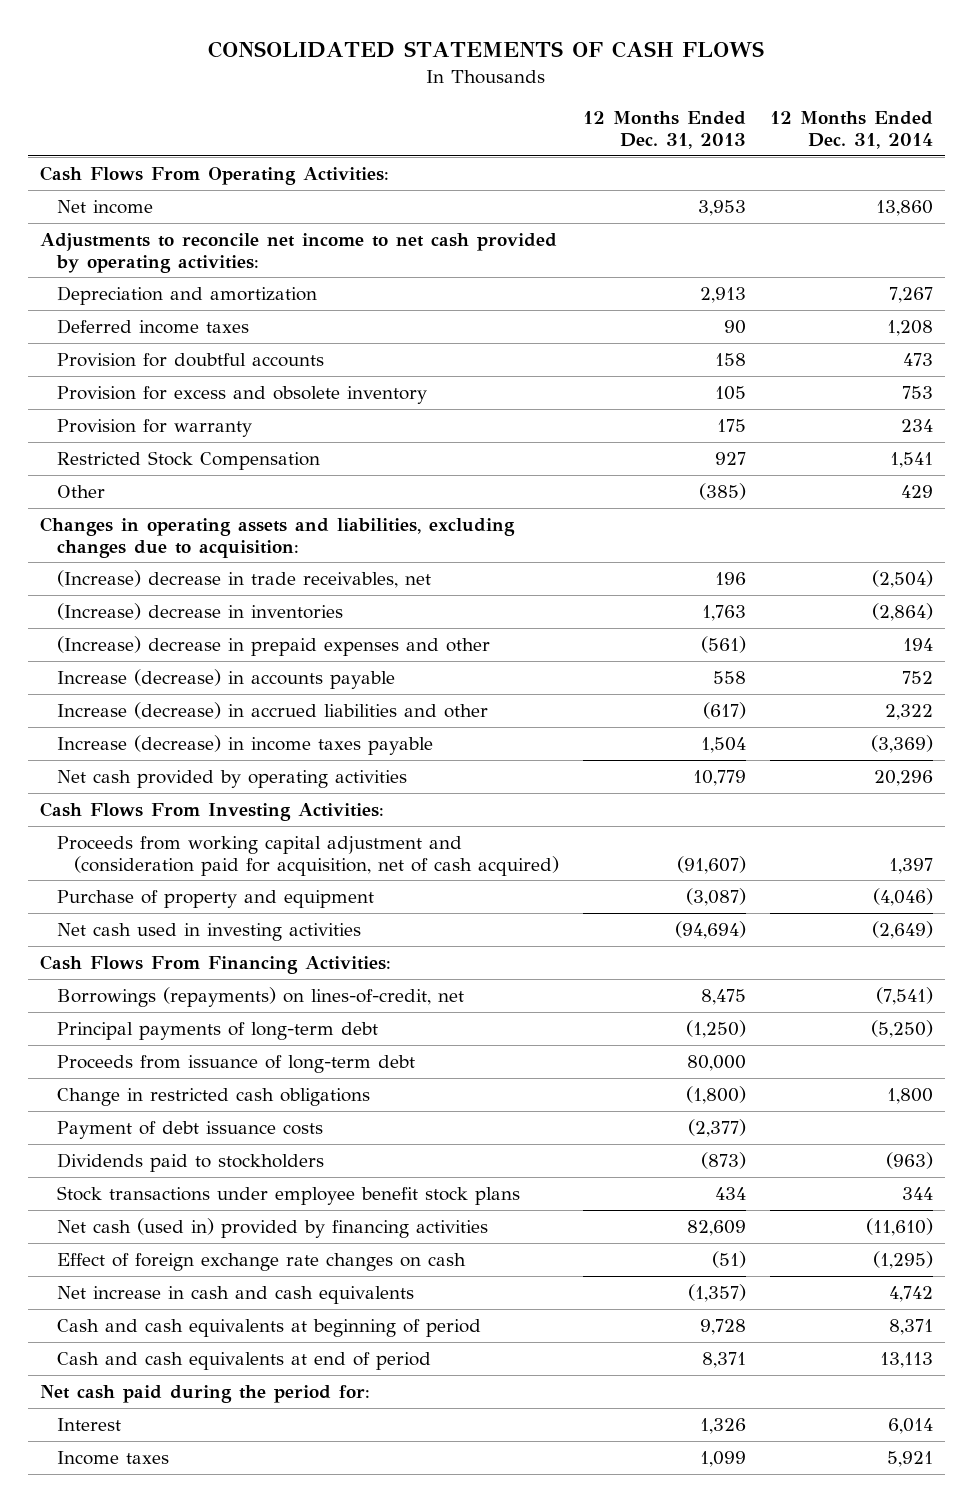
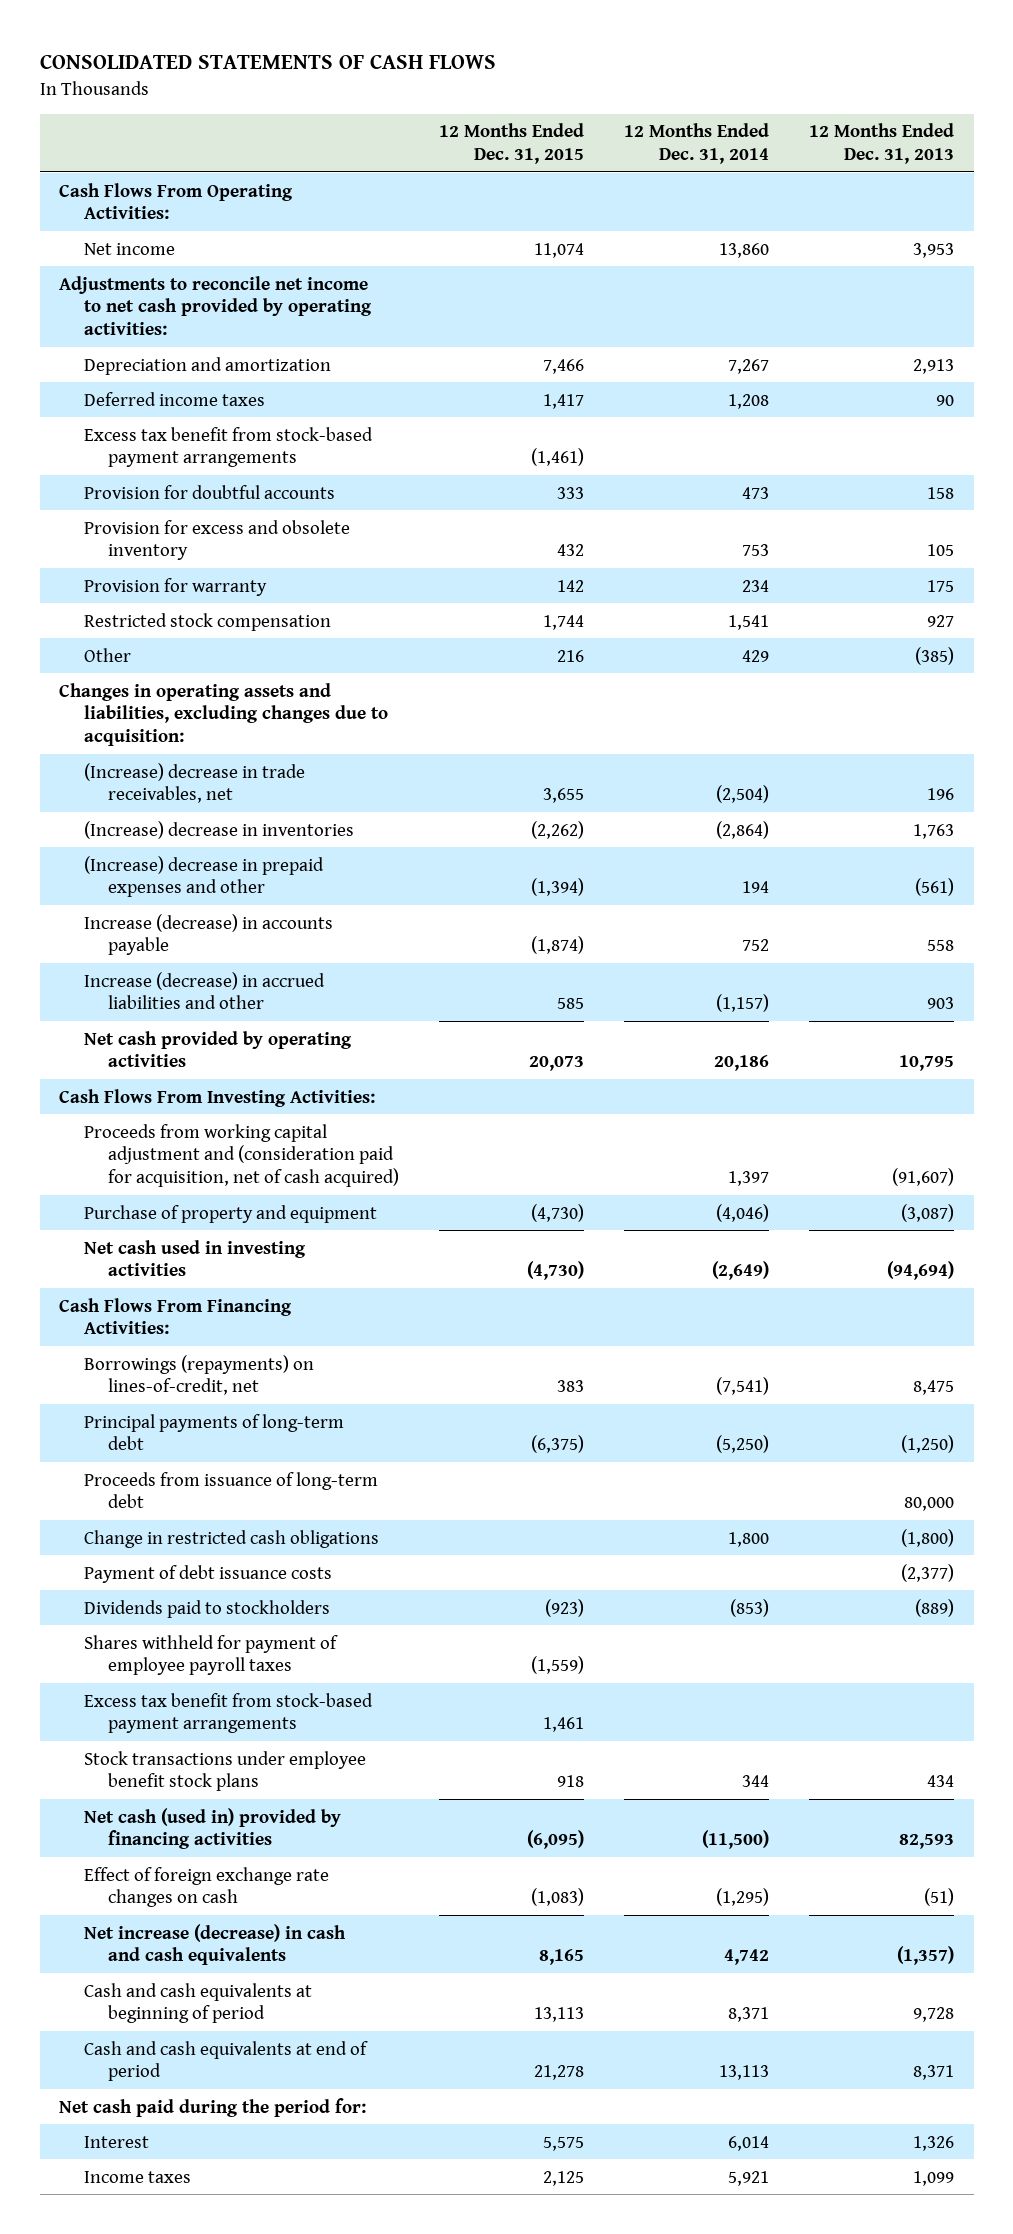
none -> [439,123,585,165] 12 Months Ended Dec. 31, 2015
none -> [83,426,373,468] Excess tax benefit from stock-based payment arrangements
[56,450,320,470] Restricted Stock Compensation -> [83,612,331,631] Restricted stock compensation
[56,734,433,755] Increase (decrease) in income taxes payable -> none
[702,701,746,719] (617) -> [926,997,954,1010] 903
[884,703,933,720] 2,322 -> [715,994,769,1013] (1,157)
[692,769,746,786] 10,779 -> [898,1055,954,1072] 10,795
[873,769,933,786] 20,296 -> [713,1055,769,1072] 20,186
[700,1151,746,1169] (873) -> [914,1598,954,1617] (889)
[885,1151,933,1169] (963) -> [729,1598,769,1617] (853)
none -> [83,1634,338,1676] Shares withheld for payment of employee payroll taxes
none -> [83,1692,373,1734] Excess tax benefit from stock-based payment arrangements
[686,1219,746,1236] 82,609 -> [898,1834,954,1850] 82,593
[865,1217,933,1236] (11,610) -> [701,1830,769,1850] (11,500)
[56,1285,414,1304] Net increase in cash and cash equivalents -> [83,1923,346,1966] Net increase (decrease) in cash and cash equivalents

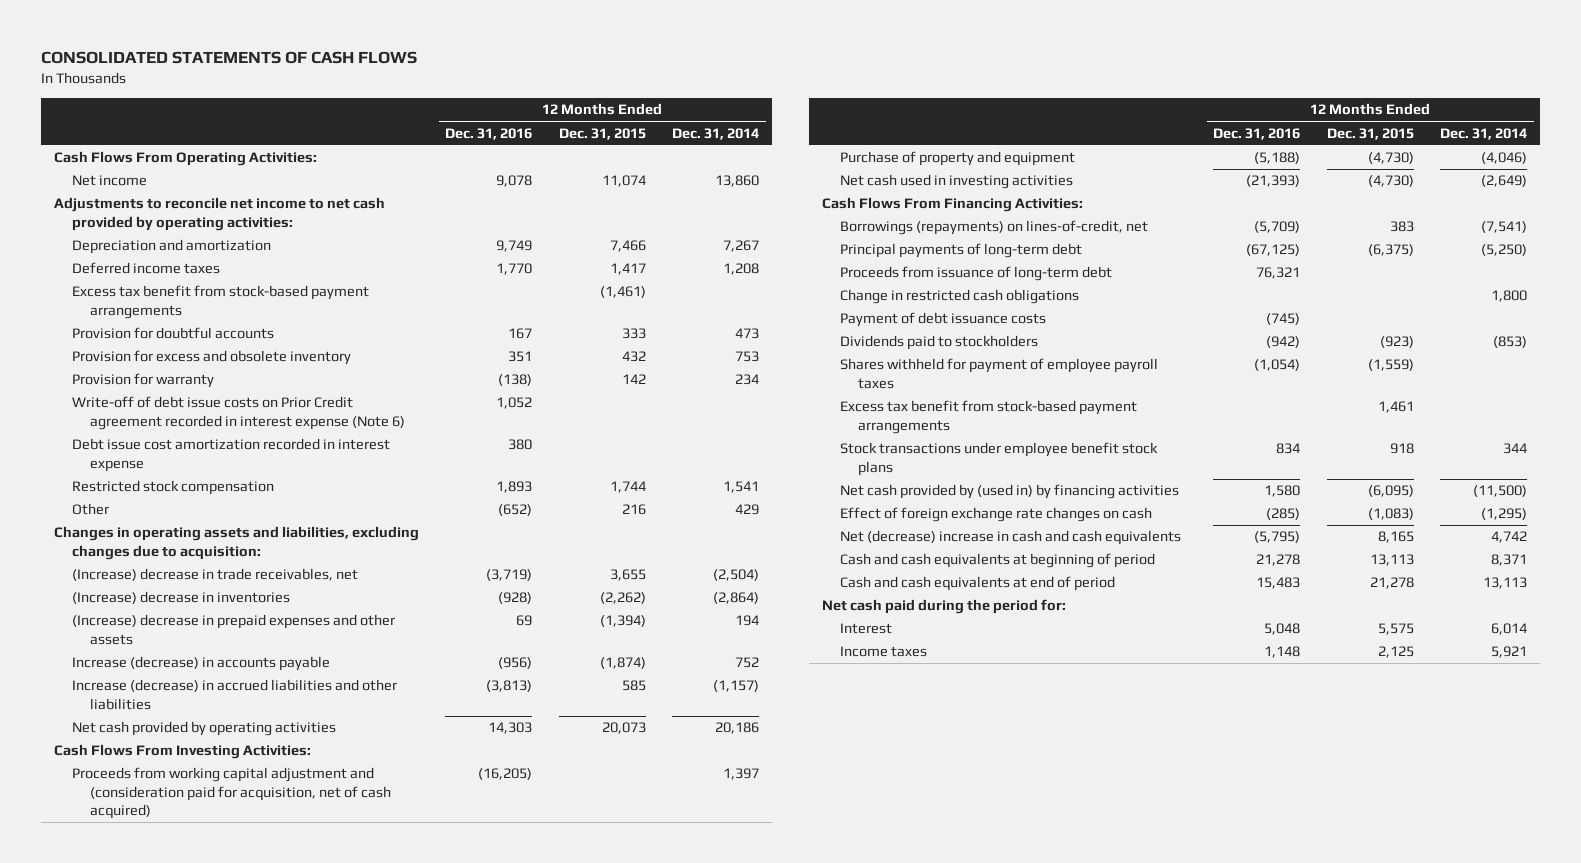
[808,123,954,165] 12 Months Ended Dec. 31, 2013 -> none
none -> [445,127,533,140] Dec. 31, 2016
none -> [71,396,405,430] Write-off of debt issue costs on Prior Credit agreement recorded in interest expense (Note 6)
none -> [71,438,390,472] Debt issue cost amortization recorded in interest expense
[83,855,324,898] (Increase) decrease in prepaid expenses and other -> [71,614,395,645] (Increase) decrease in prepaid expenses and other assets
[83,971,325,1010] Increase (decrease) in accrued liabilities and other -> [71,679,397,710] Increase (decrease) in accrued liabilities and other liabilities
[83,1807,341,1850] Net cash (used in) provided by financing activities -> [839,484,1179,500] Net cash provided by (used in) by financing activities
[83,1923,346,1966] Net increase (decrease) in cash and cash equivalents -> [839,530,1181,546] Net (decrease) increase in cash and cash equivalents

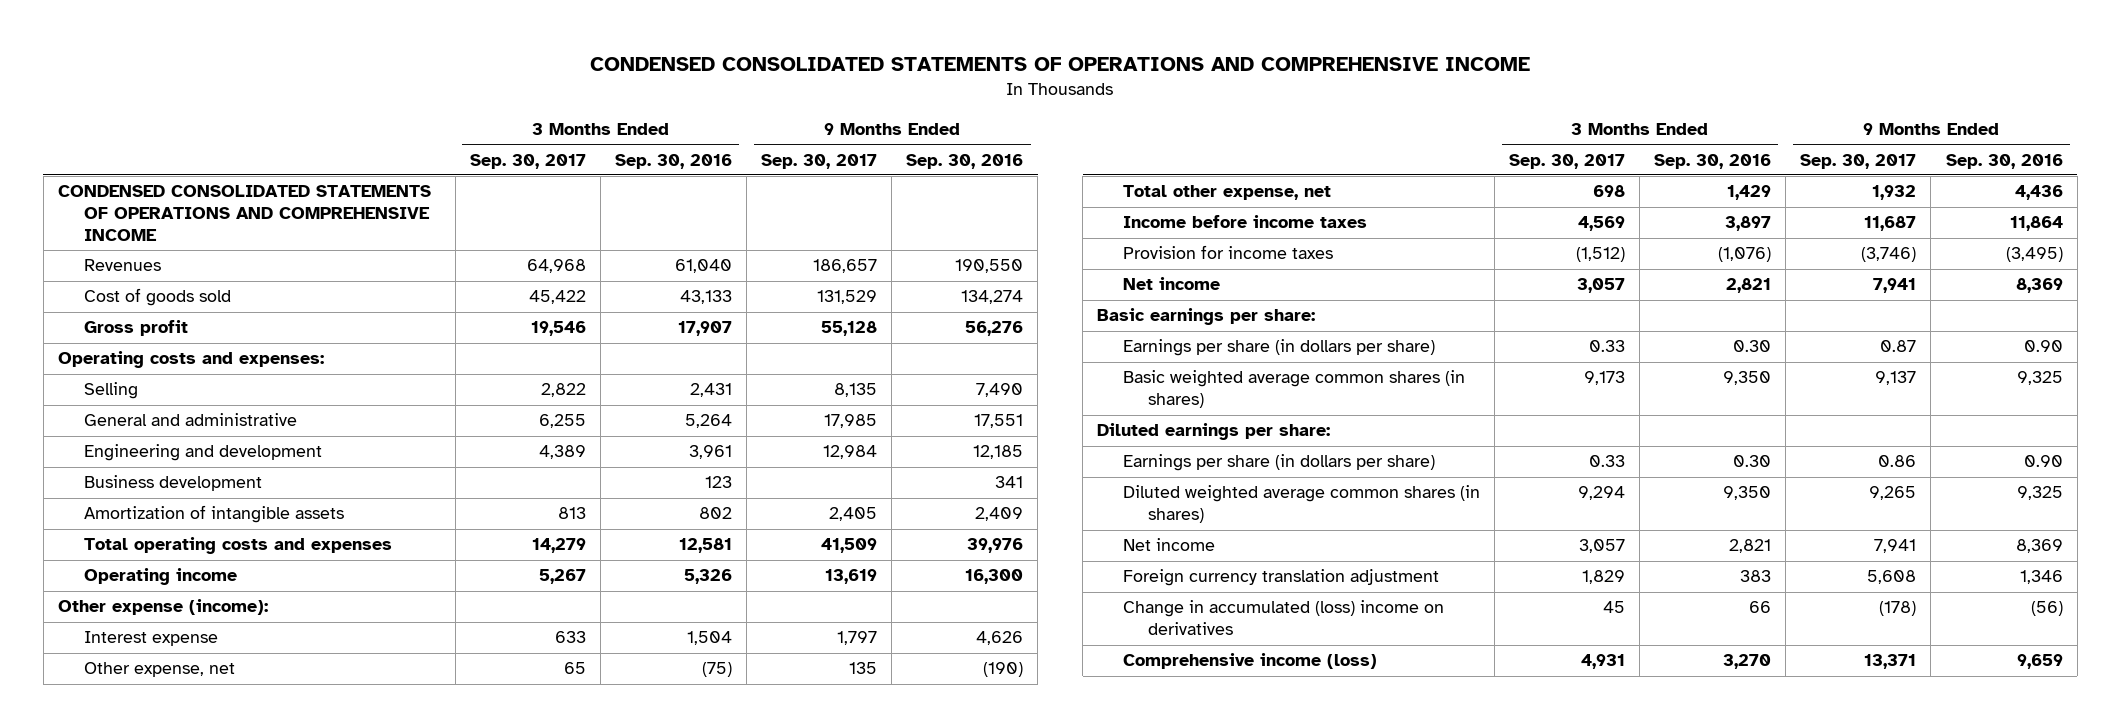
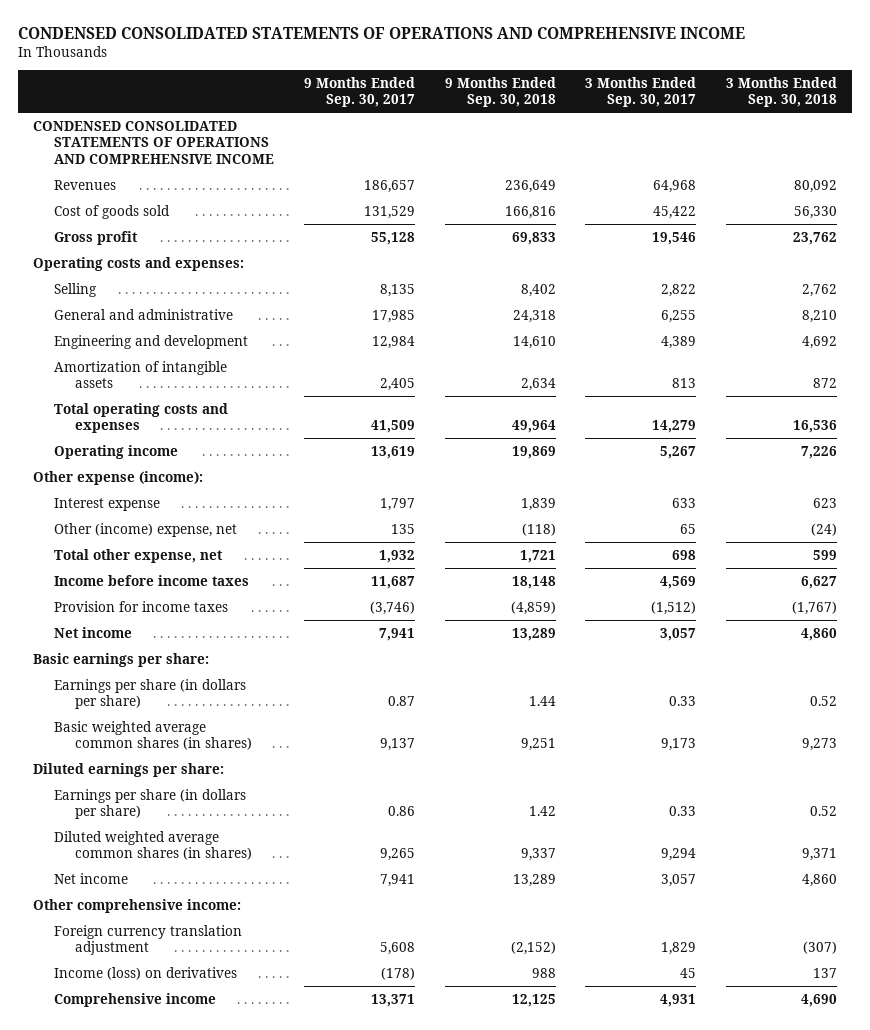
[614,153,732,169] Sep. 30, 2016 -> none
[906,153,1024,169] Sep. 30, 2016 -> none
none -> [444,76,556,108] 9 Months Ended Sep. 30, 2018
none -> [726,76,838,108] 3 Months Ended Sep. 30, 2018
[83,475,262,492] Business development -> none
[83,662,235,678] Other expense, net -> [54,522,238,537] Other (income) expense, net
none -> [32,898,241,913] Other comprehensive income:
[1122,600,1444,636] Change in accumulated (loss) income on derivatives -> [54,966,238,980] Income (loss) on derivatives
[1122,653,1377,670] Comprehensive income (loss) -> [54,992,217,1007] Comprehensive income

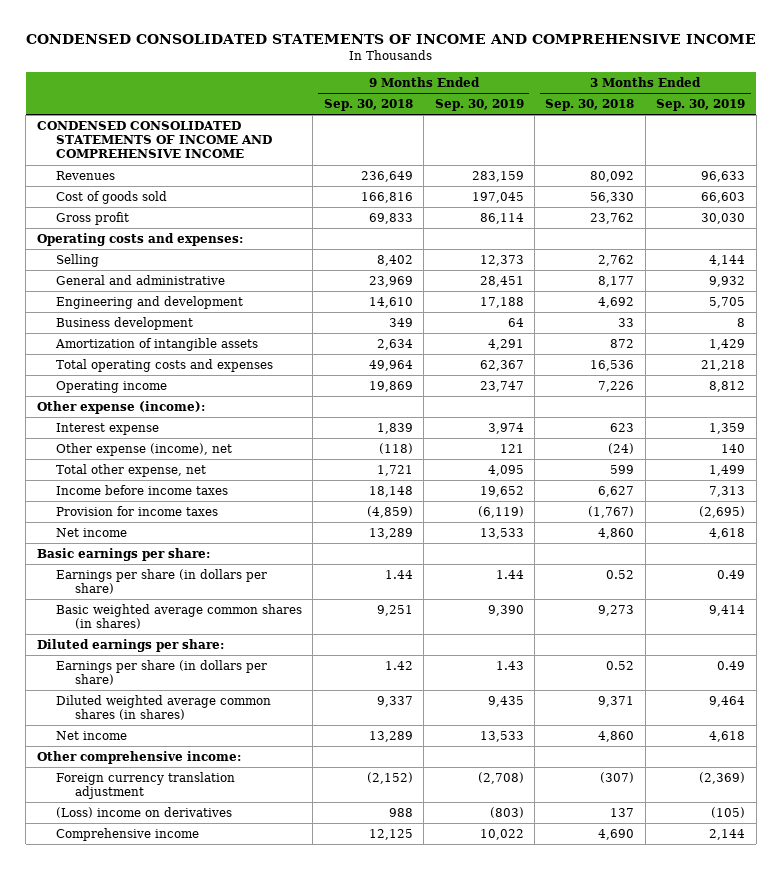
[18,26,746,39] CONDENSED CONSOLIDATED STATEMENTS OF OPERATIONS AND COMPREHENSIVE INCOME -> [26,34,757,45] CONDENSED CONSOLIDATED STATEMENTS OF INCOME AND COMPREHENSIVE INCOME
[303,76,415,108] 9 Months Ended Sep. 30, 2017 -> none
[585,76,697,108] 3 Months Ended Sep. 30, 2017 -> none
none -> [434,98,524,111] Sep. 30, 2019
none -> [656,98,746,111] Sep. 30, 2019
[32,120,275,164] CONDENSED CONSOLIDATED STATEMENTS OF OPERATIONS AND COMPREHENSIVE INCOME -> [36,120,272,159] CONDENSED CONSOLIDATED STATEMENTS OF INCOME AND COMPREHENSIVE INCOME
[512,309,556,323] 24,318 -> [368,275,413,287] 23,969
[802,309,838,323] 8,210 -> [598,275,635,287] 8,177
none -> [55,316,193,330] Business development
[54,522,238,537] Other (income) expense, net -> [55,442,232,456] Other expense (income), net
[54,966,238,980] Income (loss) on derivatives -> [55,806,232,818] (Loss) income on derivatives

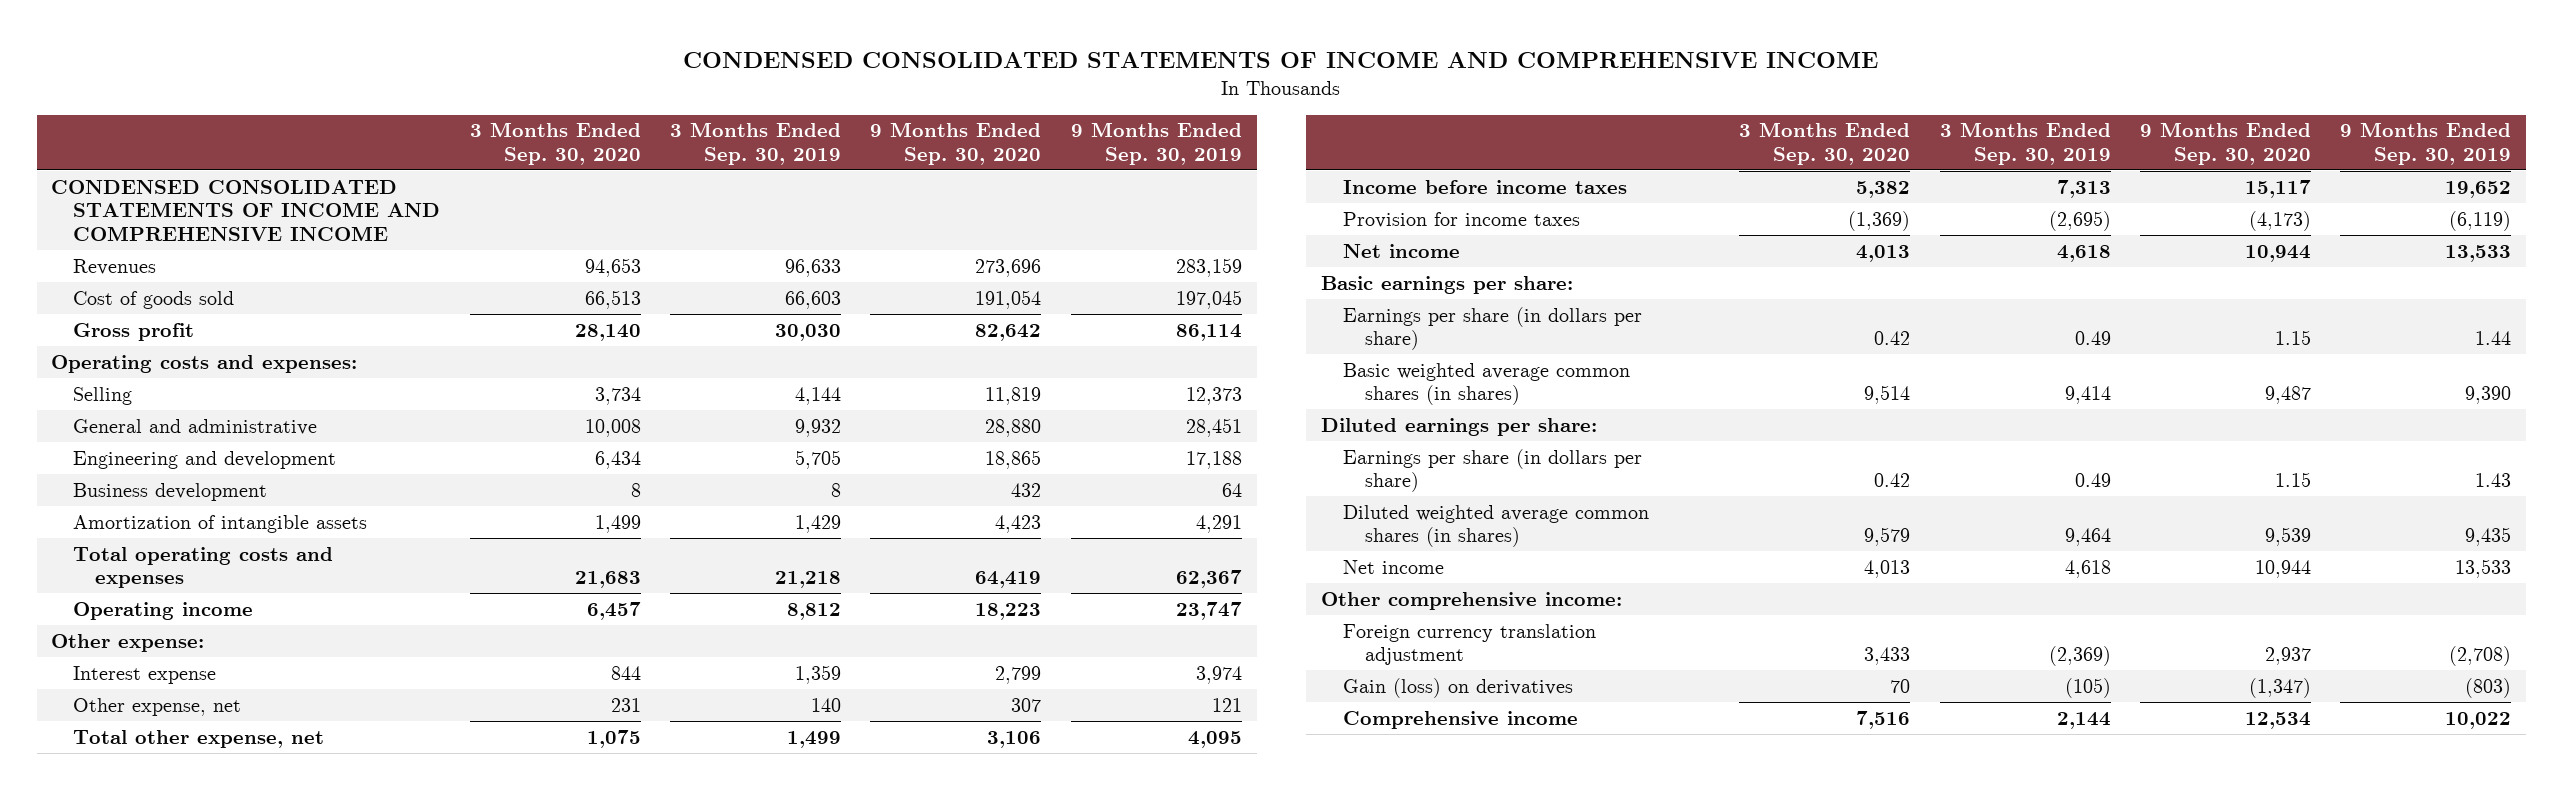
[323,98,413,111] Sep. 30, 2018 -> none
[545,98,635,111] Sep. 30, 2018 -> none
none -> [469,122,641,165] 3 Months Ended Sep. 30, 2020
none -> [870,122,1042,165] 9 Months Ended Sep. 30, 2020
[36,400,205,414] Other expense (income): -> [51,633,205,652] Other expense:
[55,442,232,456] Other expense (income), net -> [73,697,242,716] Other expense, net
[55,806,232,818] (Loss) income on derivatives -> [1342,677,1573,698] Gain (loss) on derivatives

